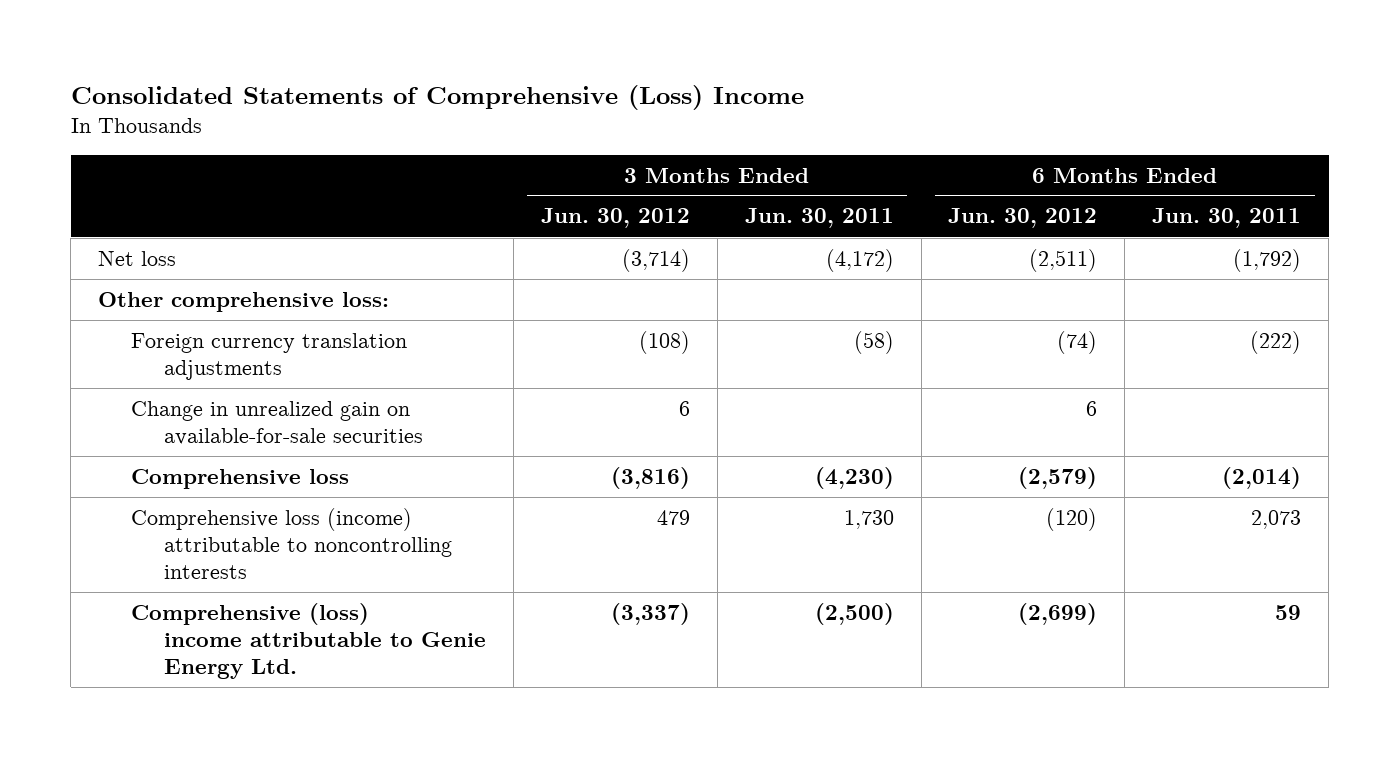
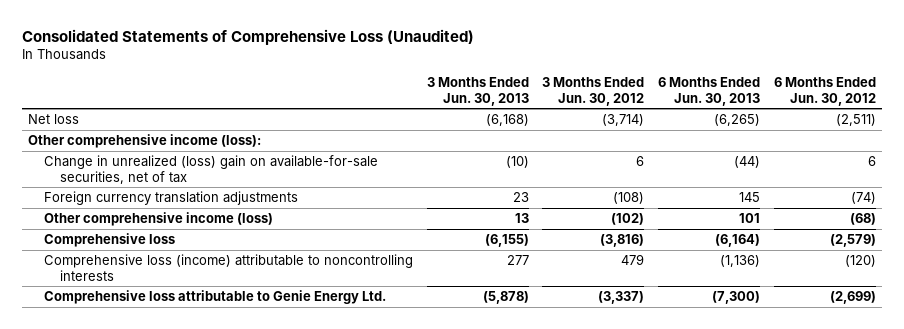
[70,85,804,111] Consolidated Statements of Comprehensive (Loss) Income -> [21,28,474,45] Consolidated Statements of Comprehensive Loss (Unaudited)
[744,208,894,229] Jun. 30, 2011 -> none
[1152,208,1302,229] Jun. 30, 2011 -> none
none -> [426,77,529,106] 3 Months Ended Jun. 30, 2013
none -> [657,77,760,106] 6 Months Ended Jun. 30, 2013
[98,291,390,312] Other comprehensive loss: -> [28,134,262,149] Other comprehensive income (loss):
none -> [44,155,379,184] Change in unrealized (loss) gain on available-for-sale securities, net of tax
[131,400,424,445] Change in unrealized gain on available-for-sale securities -> none
none -> [44,212,274,227] Other comprehensive income (loss)
[131,602,487,679] Comprehensive (loss) income attributable to Genie Energy Ltd. -> [44,290,387,305] Comprehensive loss attributable to Genie Energy Ltd.

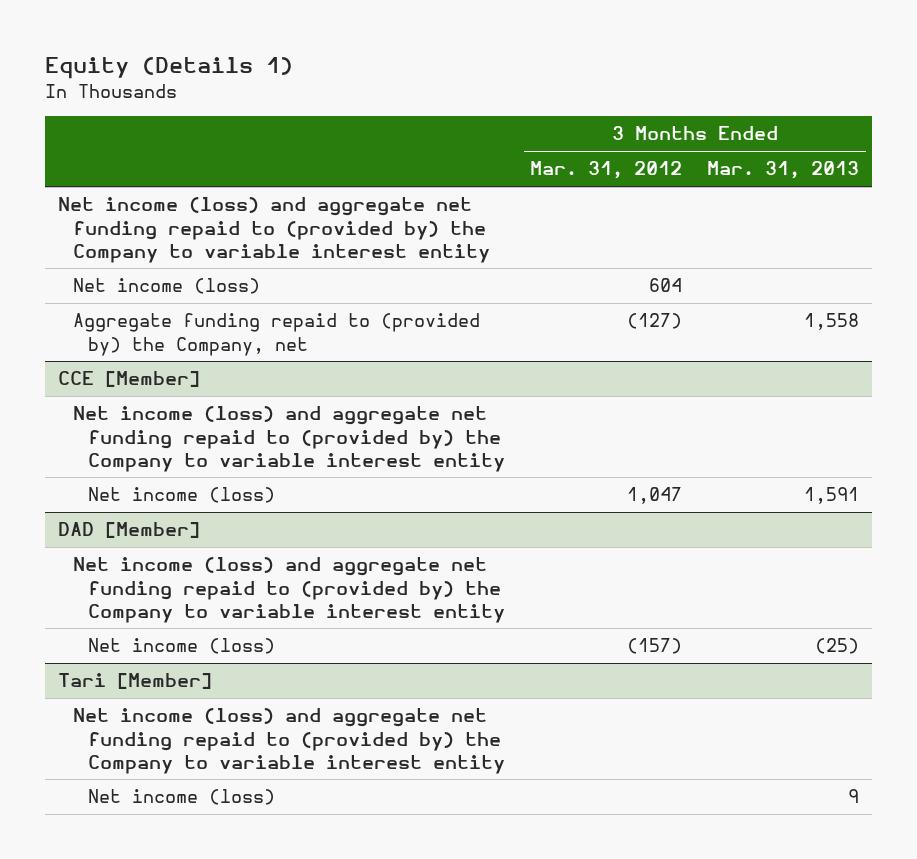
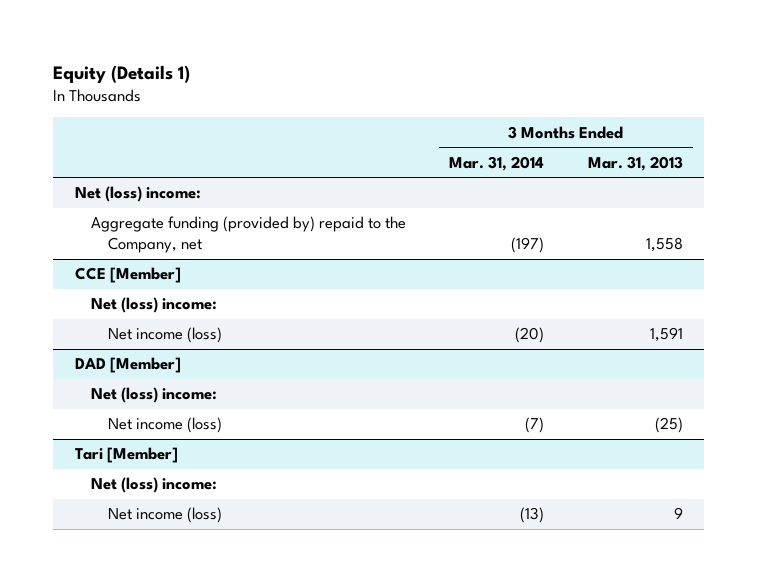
[530,161,683,180] Mar. 31, 2012 -> none
none -> [449,155,545,171] Mar. 31, 2014
[73,278,261,295] Net income (loss) -> none
[57,197,491,263] Net income (loss) and aggregate net funding repaid to (provided by) the Company to variable interest entity -> [74,186,201,203] Net (loss) income:
[73,313,481,356] Aggregate funding repaid to (provided by) the Company, net -> [91,216,407,253] Aggregate funding (provided by) repaid to the Company, net
[73,406,506,472] Net income (loss) and aggregate net funding repaid to (provided by) the Company to variable interest entity -> [91,297,218,314] Net (loss) income:
[73,557,506,623] Net income (loss) and aggregate net funding repaid to (provided by) the Company to variable interest entity -> [91,387,218,404] Net (loss) income:
[73,708,506,774] Net income (loss) and aggregate net funding repaid to (provided by) the Company to variable interest entity -> [91,477,218,494] Net (loss) income:

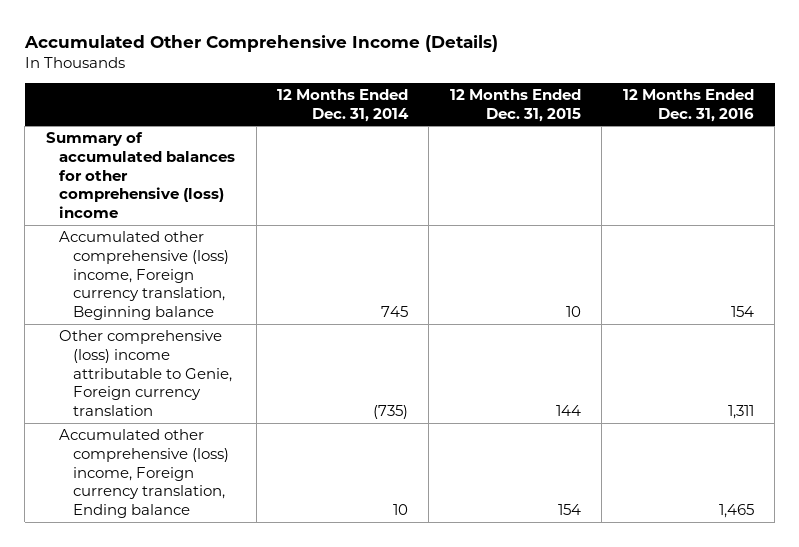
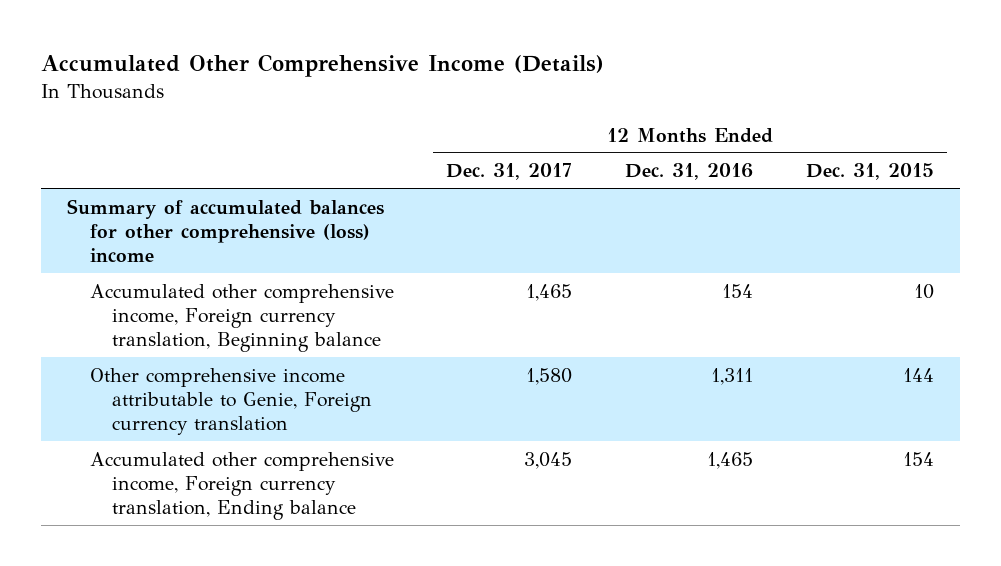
[277,89,410,122] 12 Months Ended Dec. 31, 2014 -> none
none -> [446,163,573,181] Dec. 31, 2017
[59,230,229,321] Accumulated other comprehensive (loss) income, Foreign currency translation, Beginning balance -> [89,283,394,352] Accumulated other comprehensive income, Foreign currency translation, Beginning balance
[59,329,232,417] Other comprehensive (loss) income attributable to Genie, Foreign currency translation -> [89,367,373,435] Other comprehensive income attributable to Genie, Foreign currency translation
[59,428,229,519] Accumulated other comprehensive (loss) income, Foreign currency translation, Ending balance -> [89,451,394,520] Accumulated other comprehensive income, Foreign currency translation, Ending balance

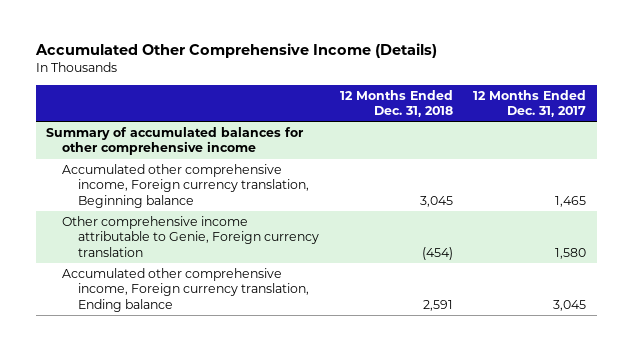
[624,163,753,181] Dec. 31, 2016 -> none
[805,163,934,181] Dec. 31, 2015 -> none
none -> [339,89,453,117] 12 Months Ended Dec. 31, 2018
[67,198,385,262] Summary of accumulated balances for other comprehensive (loss) income -> [46,127,305,156] Summary of accumulated balances for other comprehensive income

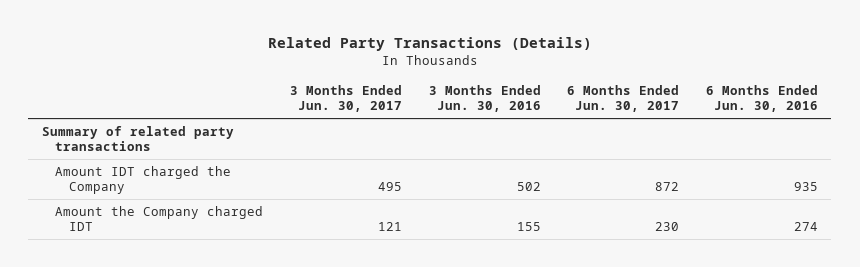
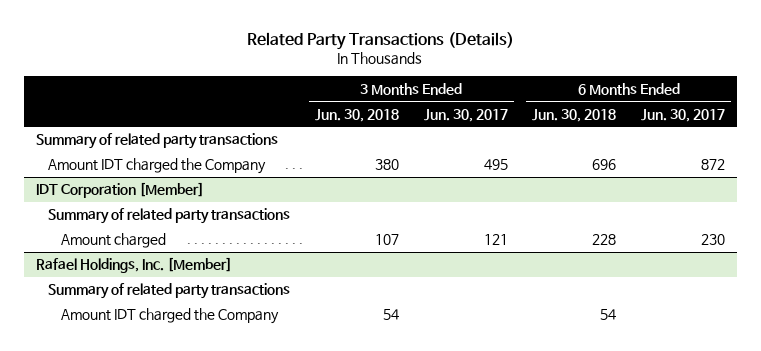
[428,85,541,113] 3 Months Ended Jun. 30, 2016 -> none
[705,85,818,113] 6 Months Ended Jun. 30, 2016 -> none
none -> [315,108,400,122] Jun. 30, 2018
none -> [532,108,617,122] Jun. 30, 2018
none -> [35,182,204,199] IDT Corporation [Member]
none -> [48,208,291,225] Summary of related party transactions
[55,206,264,232] Amount the Company charged IDT -> [60,233,166,249] Amount charged
none -> [35,257,232,274] Rafael Holdings, Inc. [Member]
none -> [48,283,291,300] Summary of related party transactions
none -> [60,308,279,325] Amount IDT charged the Company

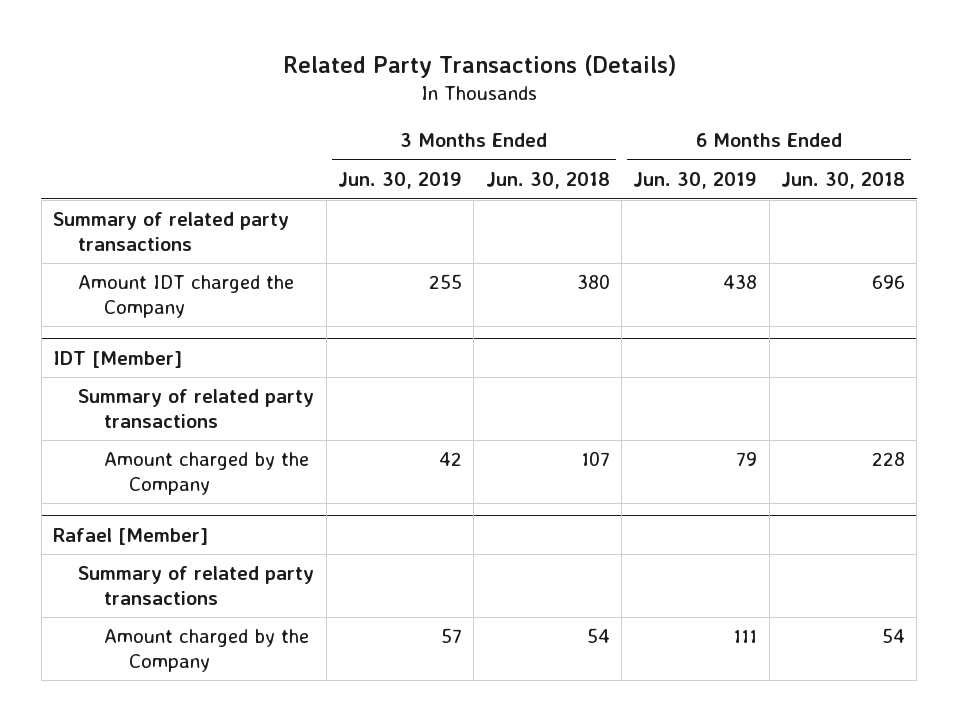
[423,108,508,122] Jun. 30, 2017 -> none
[640,108,725,122] Jun. 30, 2017 -> none
none -> [338,172,463,190] Jun. 30, 2019
none -> [633,172,758,190] Jun. 30, 2019
[35,182,204,199] IDT Corporation [Member] -> [52,350,182,368] IDT [Member]
[60,233,166,249] Amount charged -> [103,452,309,495] Amount charged by the Company
[35,257,232,274] Rafael Holdings, Inc. [Member] -> [52,527,208,545] Rafael [Member]
[60,308,279,325] Amount IDT charged the Company -> [103,629,309,672] Amount charged by the Company

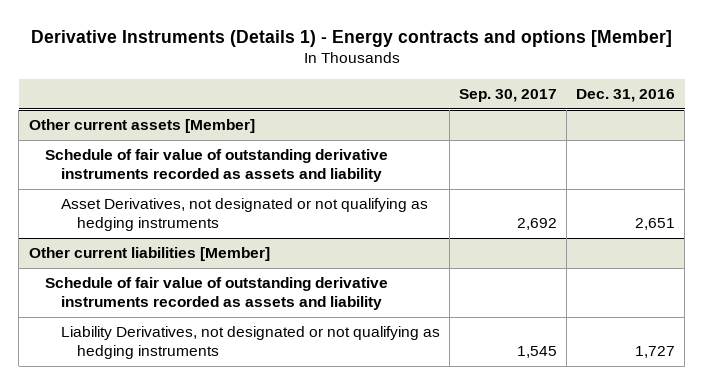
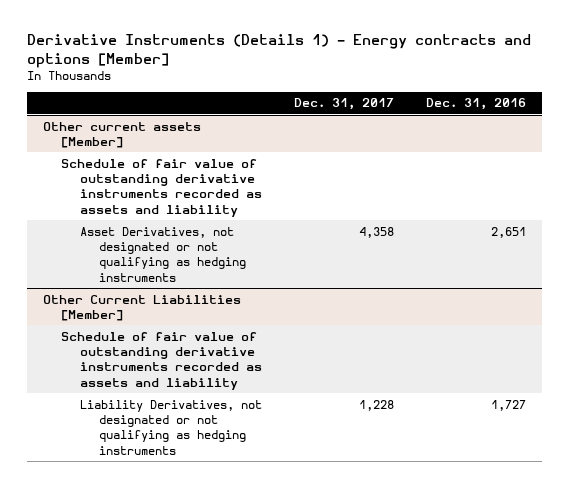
[459,88,558,102] Sep. 30, 2017 -> none
none -> [294,98,395,111] Dec. 31, 2017
[28,247,270,262] Other current liabilities [Member] -> [42,294,241,321] Other Current Liabilities [Member]

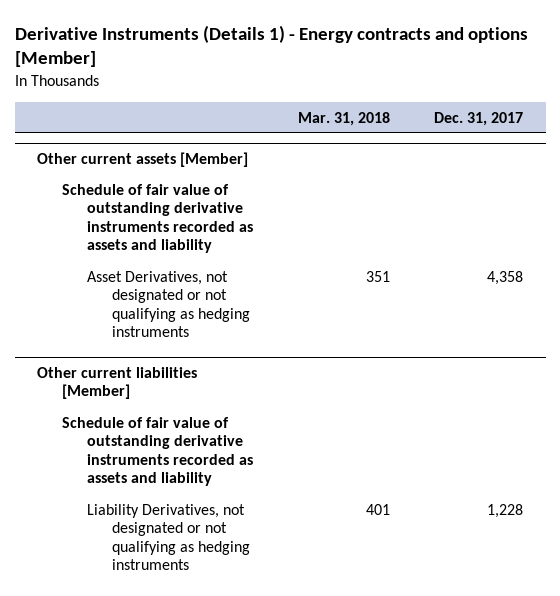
[425,98,526,111] Dec. 31, 2016 -> none
none -> [297,111,390,126] Mar. 31, 2018
[42,294,241,321] Other Current Liabilities [Member] -> [37,366,198,400] Other current liabilities [Member]

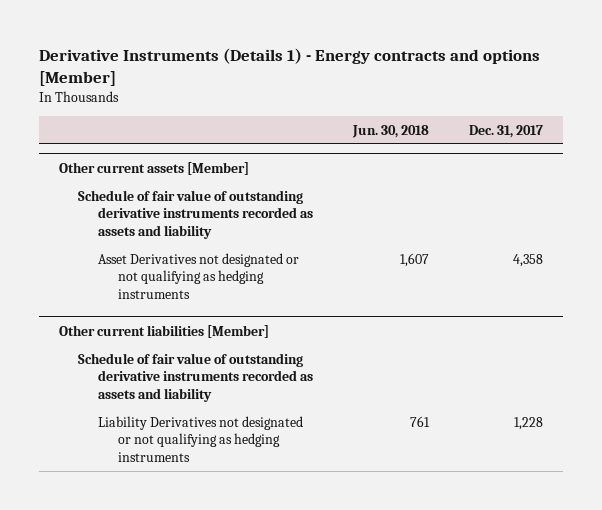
[297,111,390,126] Mar. 31, 2018 -> none
none -> [352,124,430,138] Jun. 30, 2018
[86,270,250,338] Asset Derivatives, not designated or not qualifying as hedging instruments -> [98,252,300,299] Asset Derivatives not designated or not qualifying as hedging instruments
[86,503,250,571] Liability Derivatives, not designated or not qualifying as hedging instruments -> [98,415,304,462] Liability Derivatives not designated or not qualifying as hedging instruments

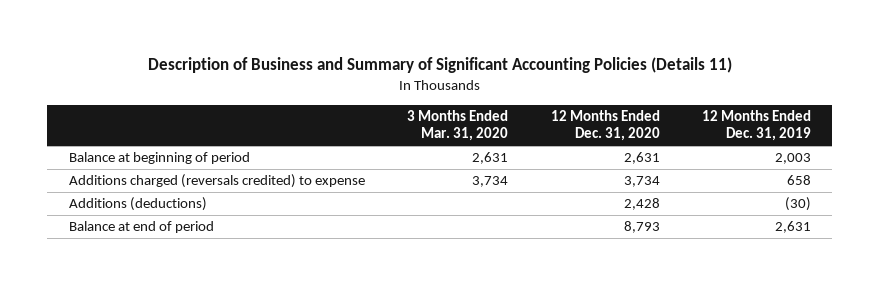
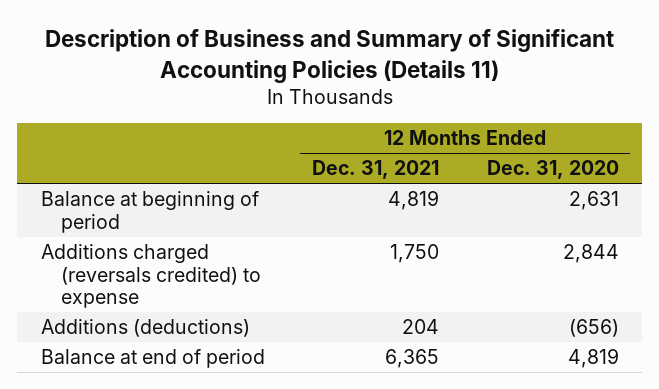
[407,110,509,142] 3 Months Ended Mar. 31, 2020 -> none
[702,110,812,142] 12 Months Ended Dec. 31, 2019 -> none
none -> [312,160,440,180] Dec. 31, 2021
[623,176,660,188] 3,734 -> [562,244,619,264] 2,844
[623,198,660,211] 2,428 -> [568,319,619,338] (656)
[623,221,660,234] 8,793 -> [567,348,619,369] 4,819

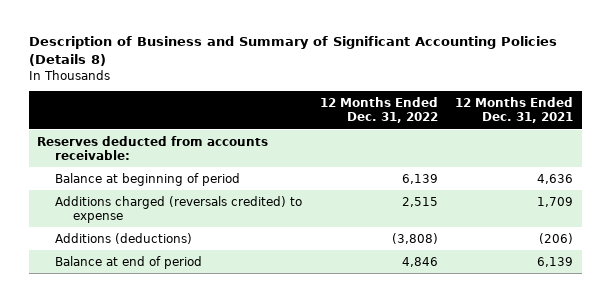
[44,29,614,83] Description of Business and Summary of Significant Accounting Policies (Details 11) -> [28,36,557,67] Description of Business and Summary of Significant Accounting Policies (Details 8)
[486,160,619,180] Dec. 31, 2020 -> none
none -> [319,97,438,124] 12 Months Ended Dec. 31, 2022
none -> [37,135,269,161] Reserves deducted from accounts receivable:
[388,190,440,211] 4,819 -> [537,173,574,184] 4,636
[390,244,440,264] 1,750 -> [537,196,574,207] 1,709
[402,319,440,335] 204 -> [539,232,574,244] (206)
[385,349,440,369] 6,365 -> [537,256,574,267] 6,139

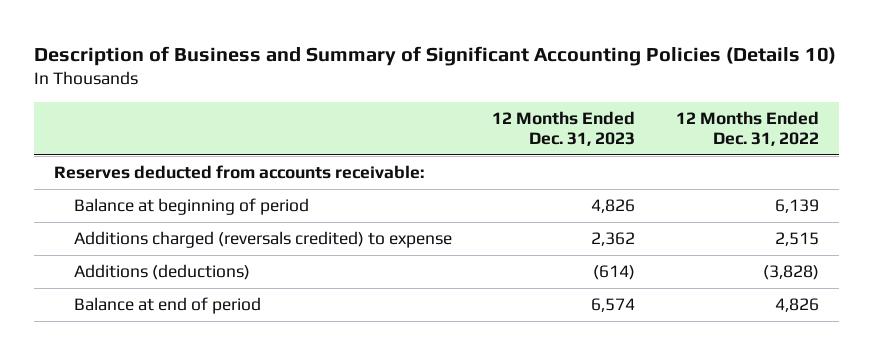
[28,36,557,67] Description of Business and Summary of Significant Accounting Policies (Details 8) -> [34,45,837,66] Description of Business and Summary of Significant Accounting Policies (Details 10)
[455,97,574,124] 12 Months Ended Dec. 31, 2021 -> none
none -> [492,110,636,146] 12 Months Ended Dec. 31, 2023
[391,232,438,244] (3,808) -> [763,265,820,281] (3,828)
[401,256,438,267] 4,846 -> [775,298,820,313] 4,826

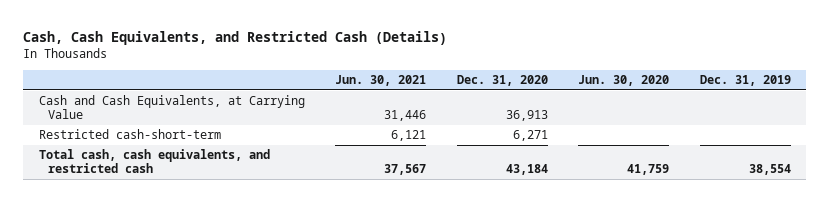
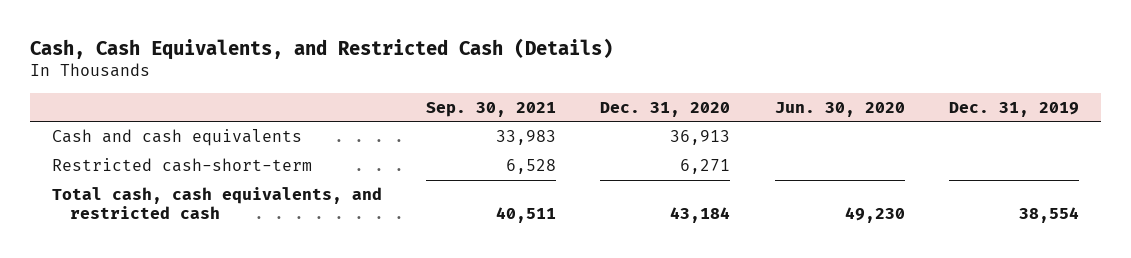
[335,74,427,86] Jun. 30, 2021 -> none
none -> [426,101,557,117] Sep. 30, 2021
[38,95,305,119] Cash and Cash Equivalents, at Carrying Value -> [51,129,302,147] Cash and cash equivalents
[627,163,670,175] 41,759 -> [844,207,905,224] 49,230

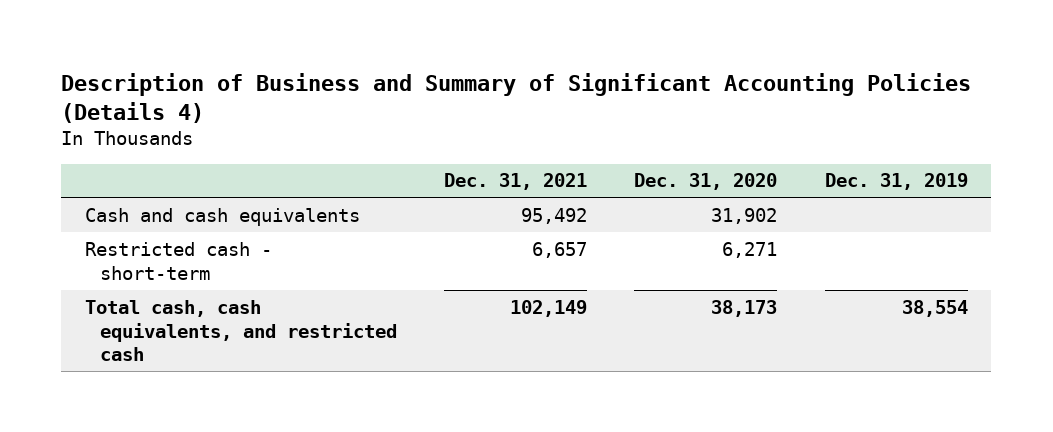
[29,37,613,60] Cash, Cash Equivalents, and Restricted Cash (Details) -> [61,72,972,123] Description of Business and Summary of Significant Accounting Policies (Details 4)
[426,101,557,117] Sep. 30, 2021 -> none
[774,101,905,117] Jun. 30, 2020 -> none
none -> [444,173,588,191] Dec. 31, 2021
[670,130,731,146] 36,913 -> [711,207,778,224] 31,902
[51,158,312,173] Restricted cash-short-term -> [85,241,273,280] Restricted cash - short-term
[670,207,731,224] 43,184 -> [711,299,778,317] 38,173

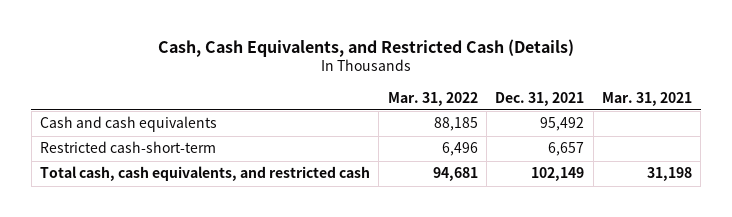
[61,72,972,123] Description of Business and Summary of Significant Accounting Policies (Details 4) -> [158,38,575,57] Cash, Cash Equivalents, and Restricted Cash (Details)
[634,173,778,191] Dec. 31, 2020 -> none
[824,173,968,191] Dec. 31, 2019 -> none
none -> [387,91,478,106] Mar. 31, 2022
none -> [602,91,693,106] Mar. 31, 2021
[85,241,273,280] Restricted cash - short-term -> [40,141,217,154] Restricted cash-short-term

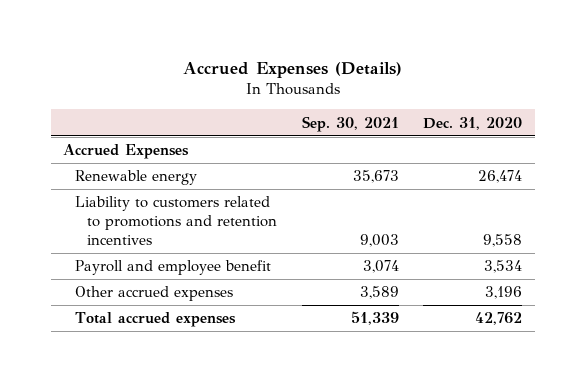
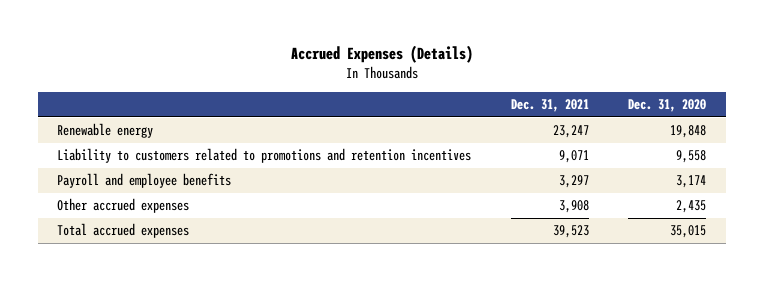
[301,115,399,132] Sep. 30, 2021 -> none
none -> [510,98,589,112] Dec. 31, 2021
[63,144,190,160] Accrued Expenses -> none
[478,170,523,184] 26,474 -> [670,125,707,139] 19,848
[75,260,272,276] Payroll and employee benefit -> [57,173,232,189] Payroll and employee benefits
[484,260,523,274] 3,534 -> [676,175,707,189] 3,174
[485,286,523,300] 3,196 -> [676,200,707,214] 2,435
[475,312,523,326] 42,762 -> [670,225,707,239] 35,015

